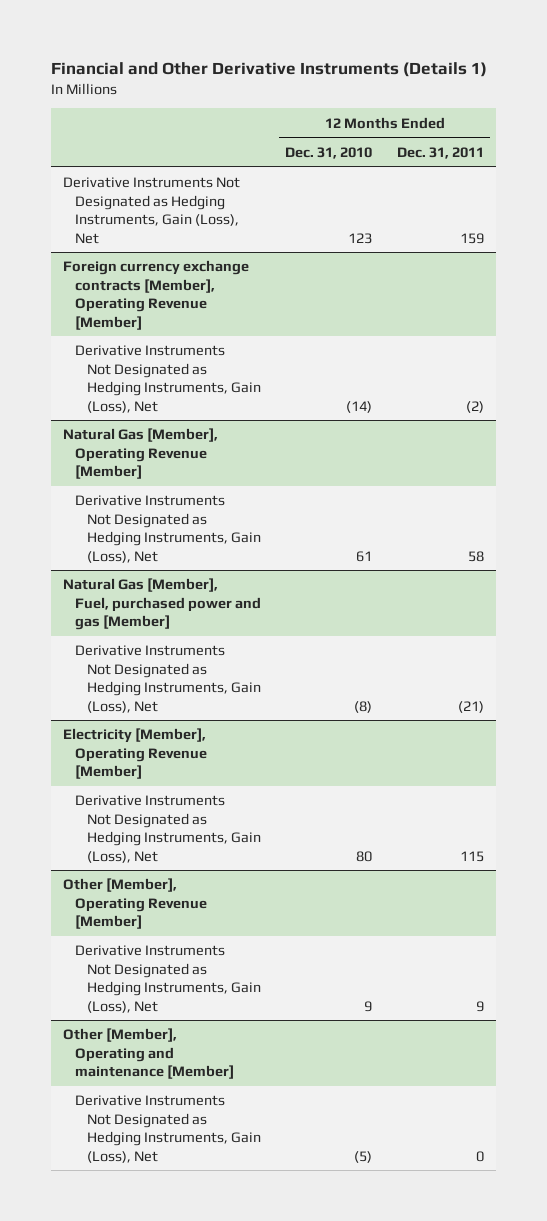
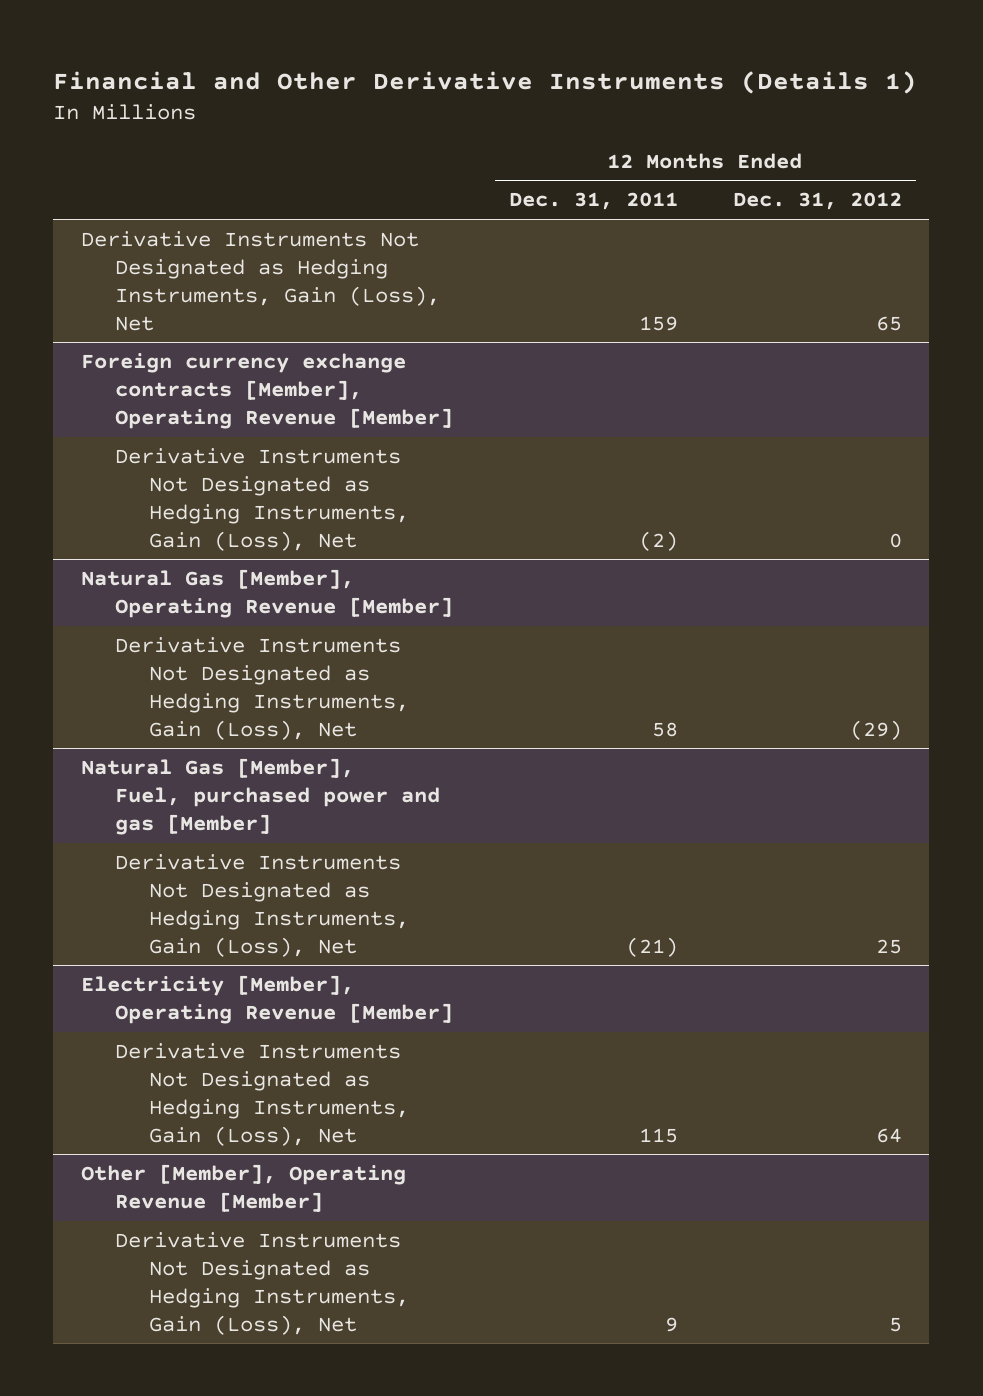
[285,147,373,160] Dec. 31, 2010 -> none
none -> [732,192,902,211] Dec. 31, 2012
[63,1028,234,1080] Other [Member], Operating and maintenance [Member] -> none
[74,1095,261,1163] Derivative Instruments Not Designated as Hedging Instruments, Gain (Loss), Net -> none

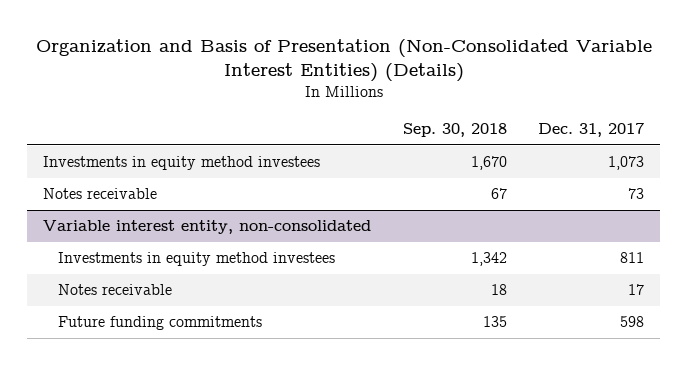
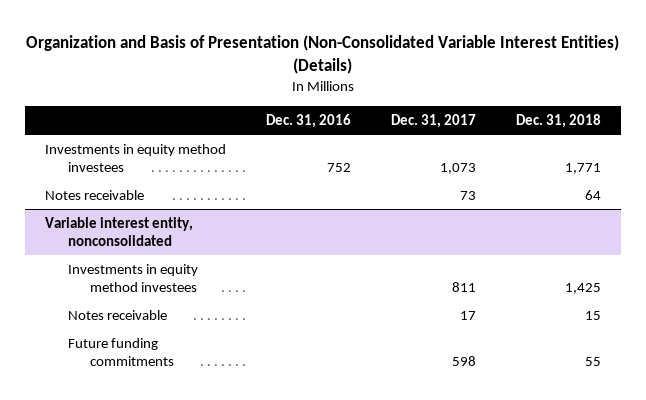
[402,123,507,138] Sep. 30, 2018 -> none
none -> [265,114,351,129] Dec. 31, 2016
none -> [515,114,601,129] Dec. 31, 2018
[43,220,372,235] Variable interest entity, non-consolidated -> [44,216,193,247] Variable interest entity, nonconsolidated

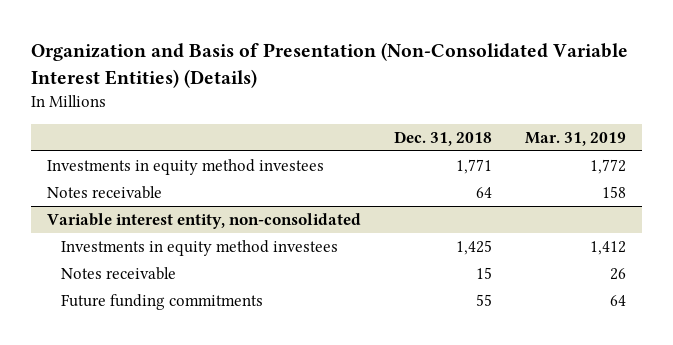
[265,114,351,129] Dec. 31, 2016 -> none
[390,114,476,129] Dec. 31, 2017 -> none
none -> [524,131,626,146] Mar. 31, 2019
[44,216,193,247] Variable interest entity, nonconsolidated -> [47,213,362,230] Variable interest entity, non-consolidated

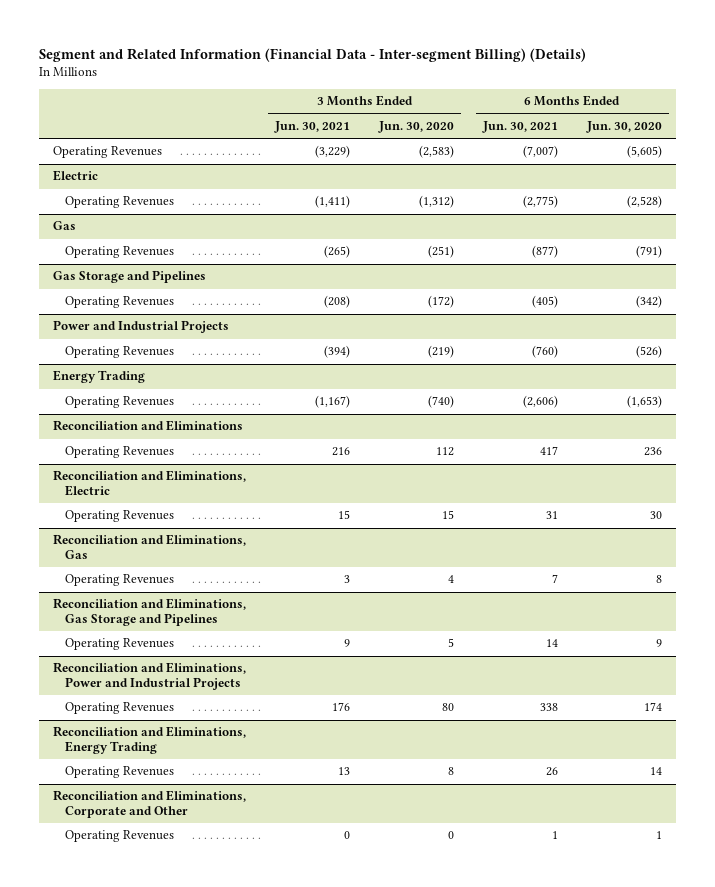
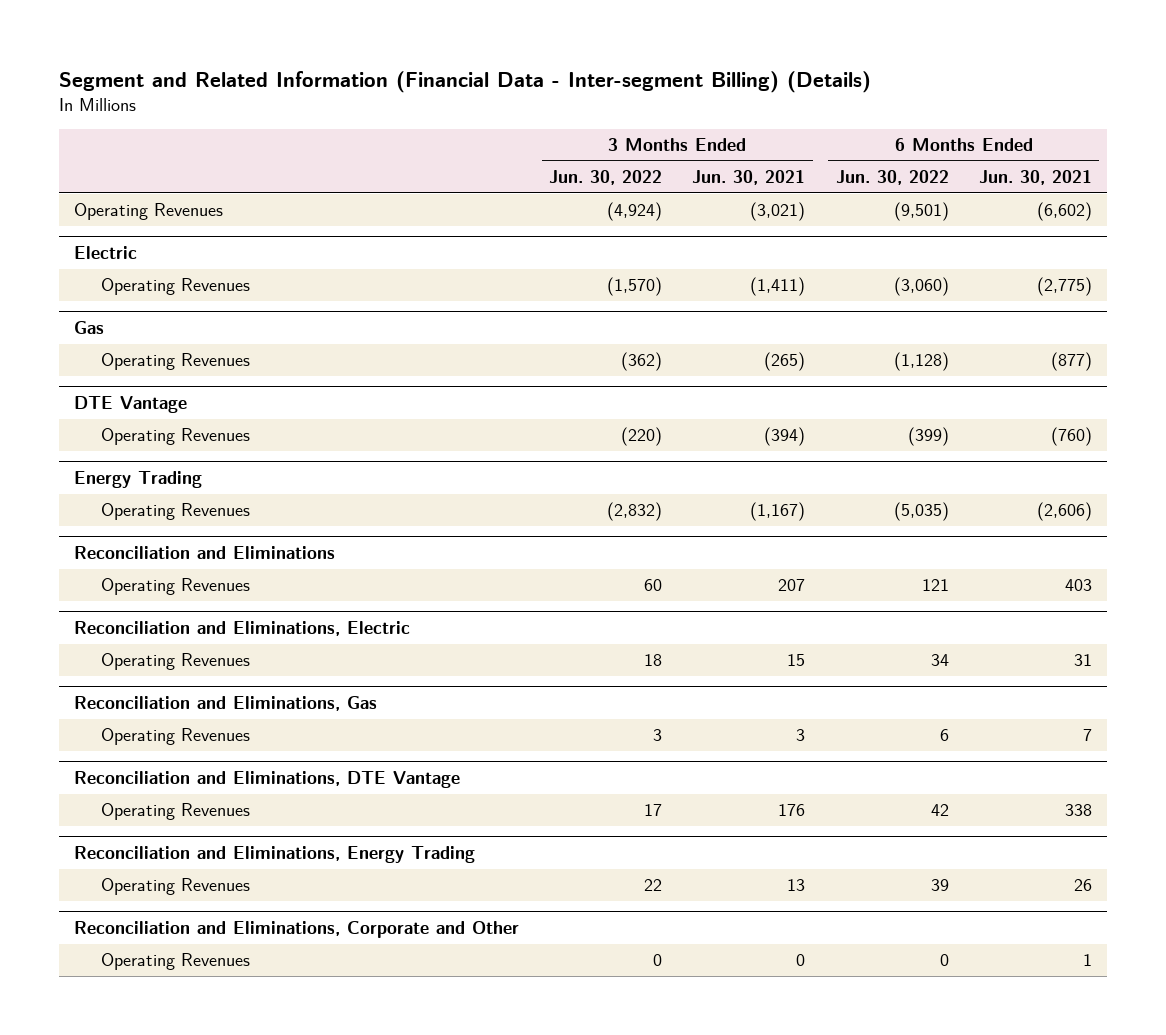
[378,120,455,133] Jun. 30, 2020 -> none
[585,120,662,133] Jun. 30, 2020 -> none
none -> [549,169,663,185] Jun. 30, 2022
none -> [835,169,949,185] Jun. 30, 2022
[315,145,351,159] (3,229) -> [750,202,806,222] (3,021)
[522,145,558,159] (7,007) -> [1036,202,1092,222] (6,602)
[53,270,207,284] Gas Storage and Pipelines -> none
[64,296,174,309] Operating Revenues -> none
[53,320,230,334] Power and Industrial Projects -> none
none -> [73,395,187,413] DTE Vantage
[332,447,351,457] 216 -> [778,579,806,592] 207
[539,446,558,456] 417 -> [1064,579,1092,592] 403
[53,598,247,627] Reconciliation and Eliminations, Gas Storage and Pipelines -> none
[64,638,174,651] Operating Revenues -> none
[53,662,247,691] Reconciliation and Eliminations, Power and Industrial Projects -> none
none -> [73,770,460,788] Reconciliation and Eliminations, DTE Vantage

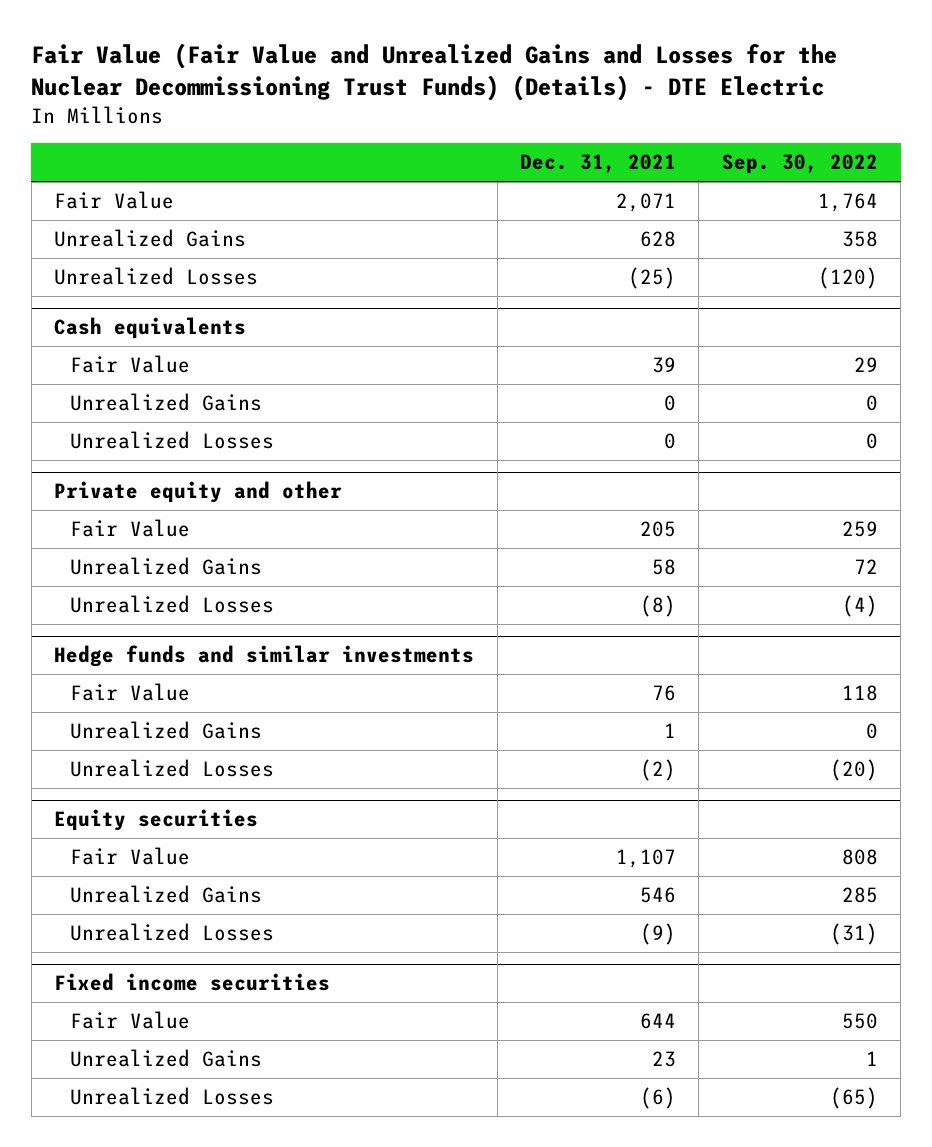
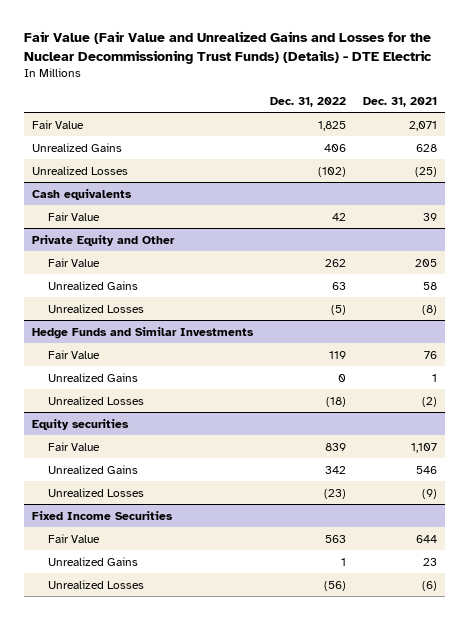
[721,154,878,175] Sep. 30, 2022 -> none
none -> [269,96,346,107] Dec. 31, 2022
[70,392,263,411] Unrealized Gains -> none
[70,430,275,449] Unrealized Losses -> none
[54,481,343,504] Private equity and other -> [32,234,176,246] Private Equity and Other
[54,645,475,668] Hedge funds and similar investments -> [32,326,255,339] Hedge Funds and Similar Investments
[54,973,331,992] Fixed income securities -> [32,510,174,520] Fixed Income Securities

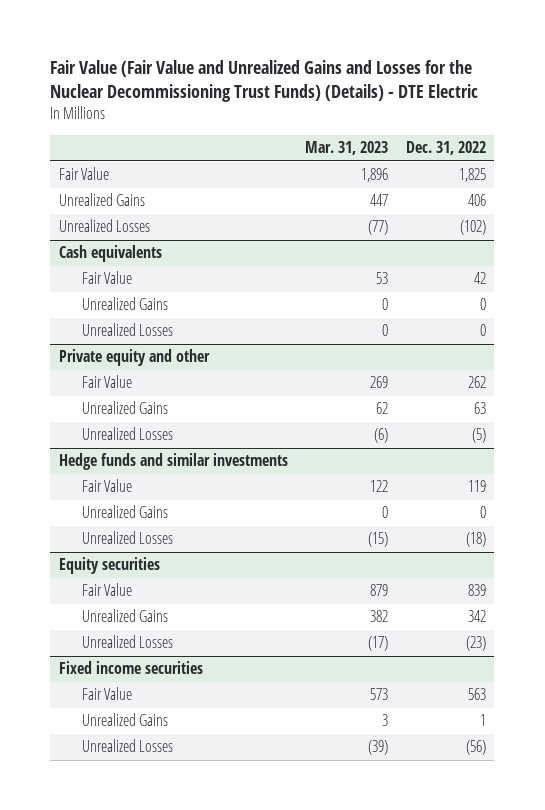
[362,96,437,107] Dec. 31, 2021 -> none
none -> [305,141,389,156] Mar. 31, 2023
none -> [81,297,168,311] Unrealized Gains
none -> [81,323,173,337] Unrealized Losses
[32,234,176,246] Private Equity and Other -> [58,349,210,367] Private equity and other
[32,326,255,339] Hedge Funds and Similar Investments -> [58,453,288,471] Hedge funds and similar investments
[32,510,174,520] Fixed Income Securities -> [58,661,203,675] Fixed income securities

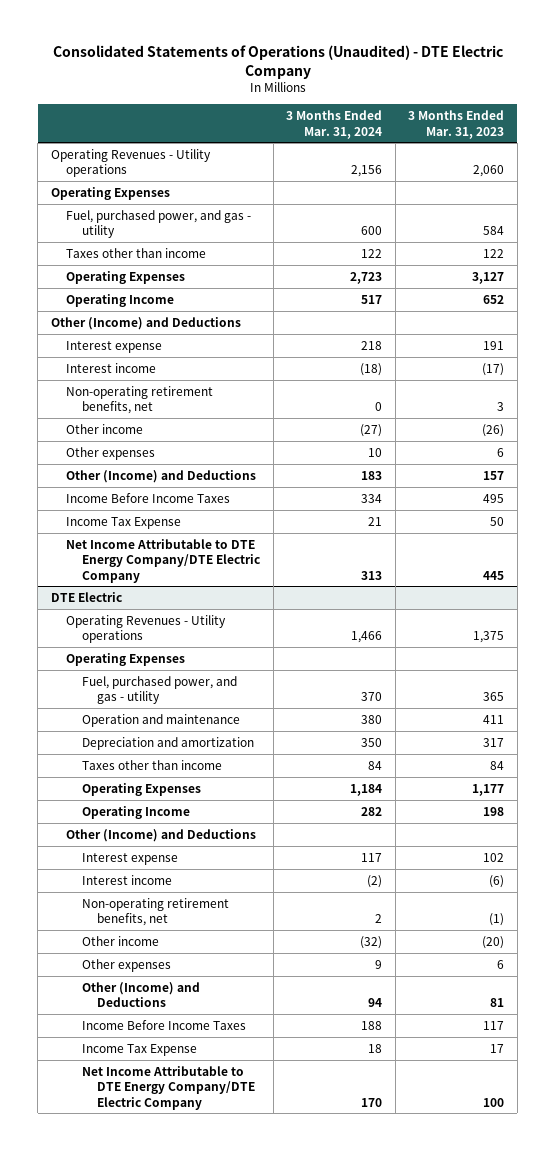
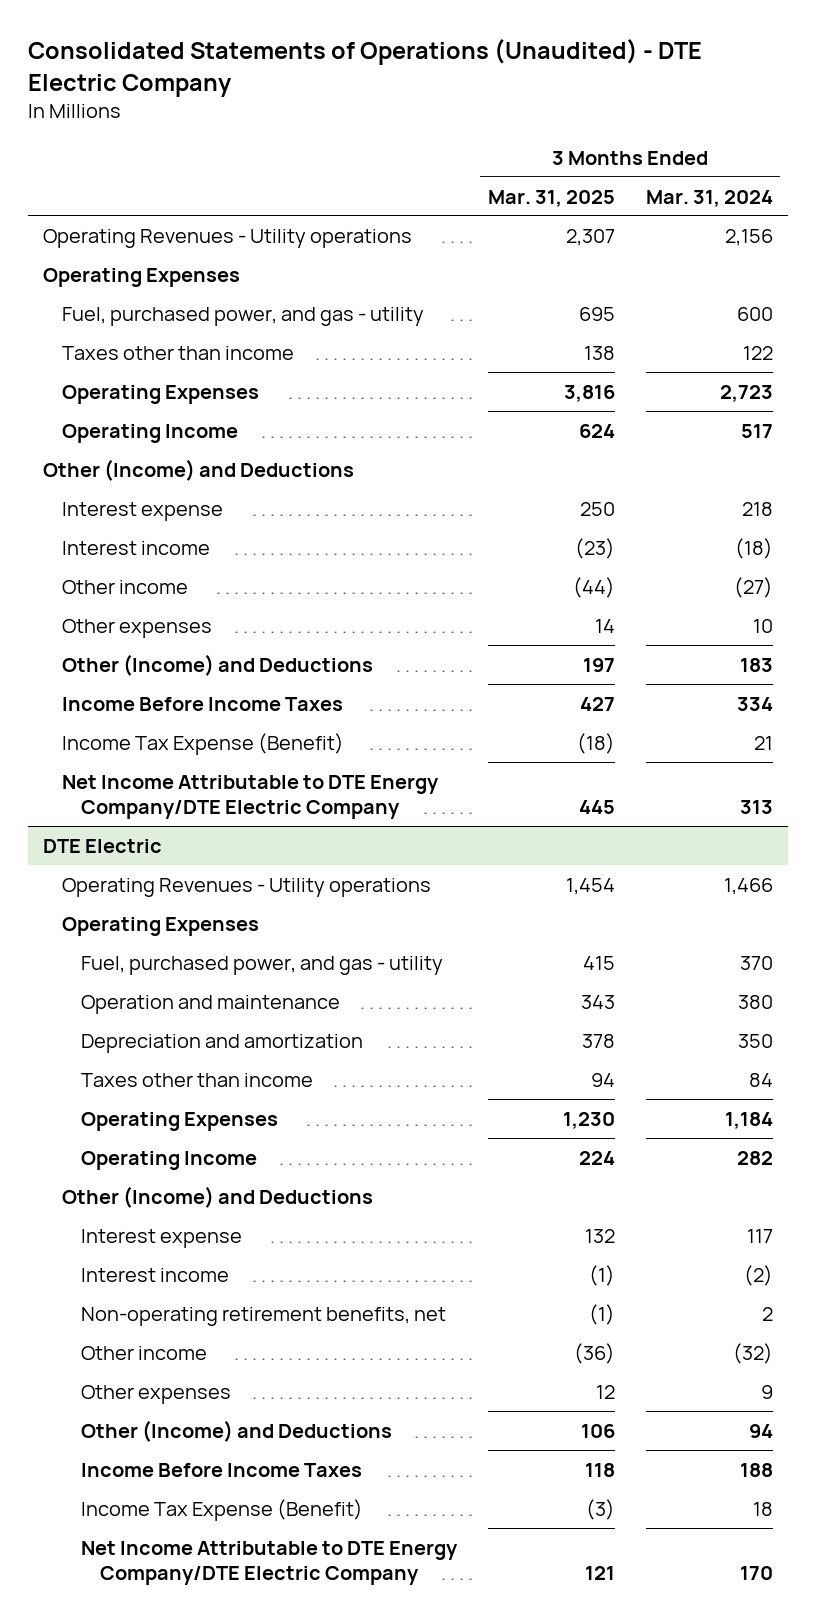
[408,110,505,139] 3 Months Ended Mar. 31, 2023 -> none
none -> [488,189,616,207] Mar. 31, 2025
[66,385,214,415] Non-operating retirement benefits, net -> none
[66,516,182,529] Income Tax Expense -> [62,732,345,755] Income Tax Expense (Benefit)
[81,1043,197,1056] Income Tax Expense -> [81,1498,364,1521] Income Tax Expense (Benefit)

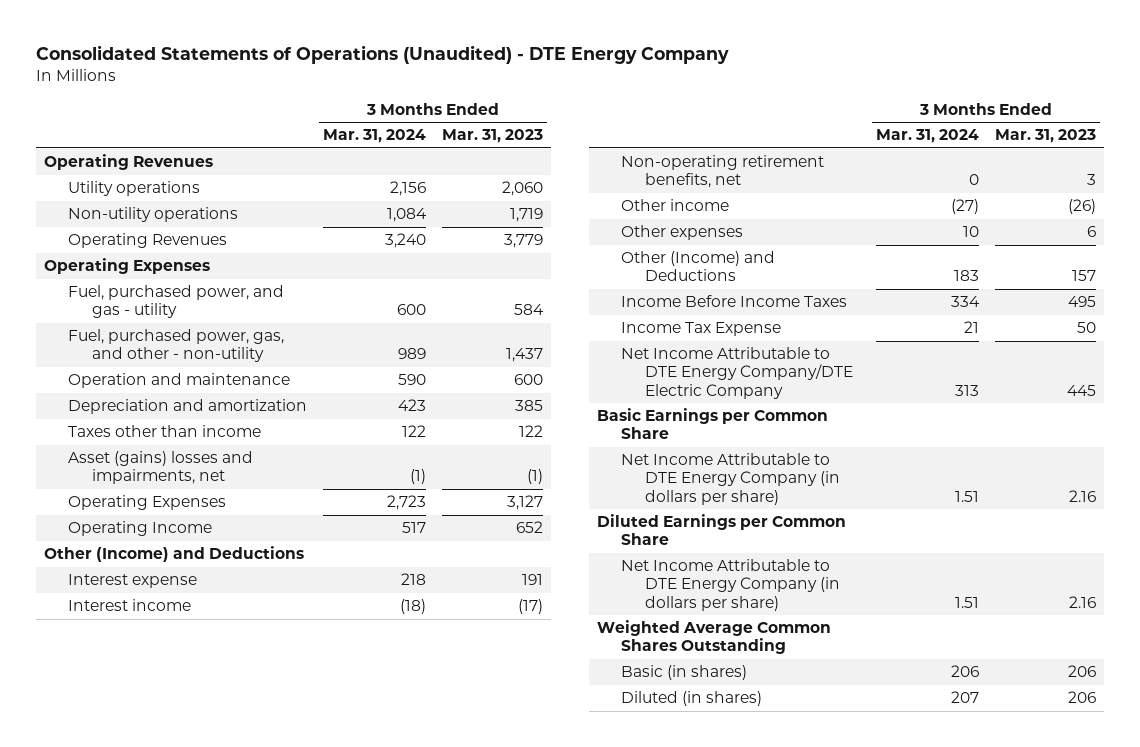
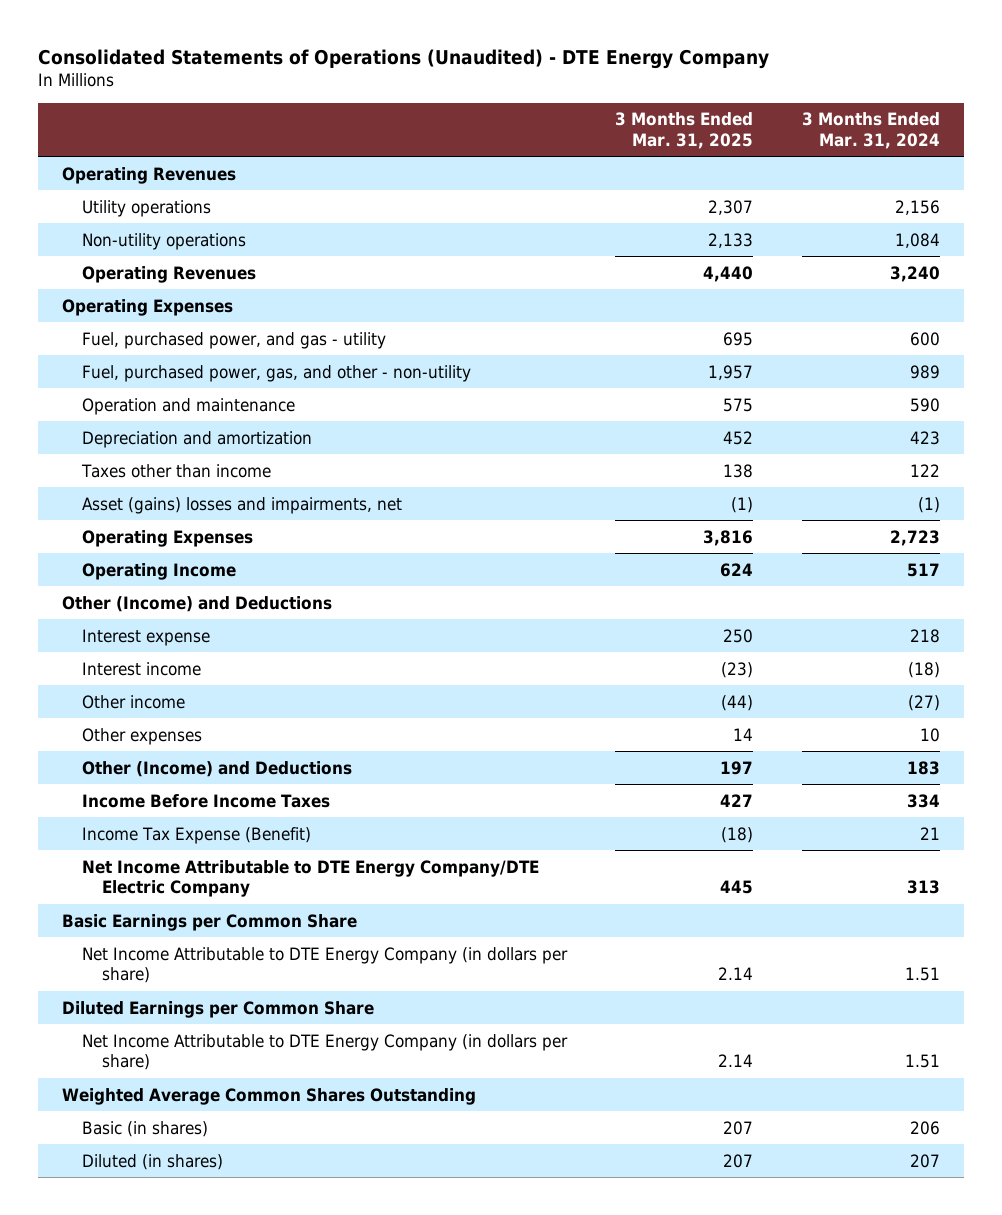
[441,129,543,144] Mar. 31, 2023 -> none
none -> [615,112,754,149] 3 Months Ended Mar. 31, 2025
[621,155,825,189] Non-operating retirement benefits, net -> none
[621,322,782,337] Income Tax Expense -> [82,826,312,844] Income Tax Expense (Benefit)

